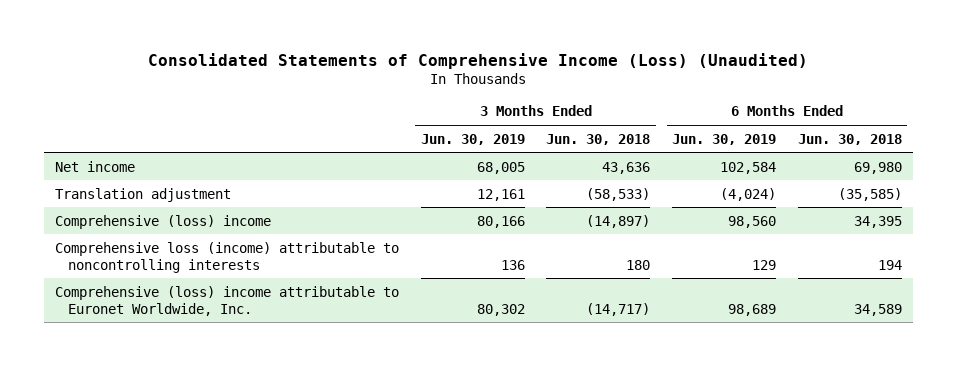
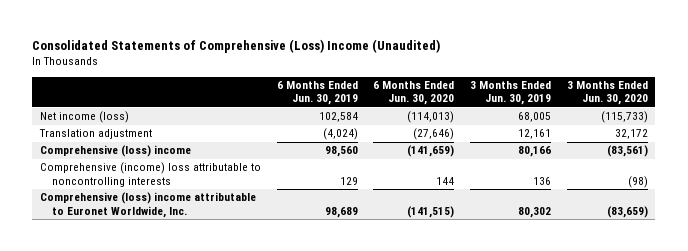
[148,52,809,69] Consolidated Statements of Comprehensive Income (Loss) (Unaudited) -> [32,38,441,53] Consolidated Statements of Comprehensive (Loss) Income (Unaudited)
[546,133,651,145] Jun. 30, 2018 -> none
[797,133,902,145] Jun. 30, 2018 -> none
none -> [373,80,455,106] 6 Months Ended Jun. 30, 2020
none -> [566,80,648,106] 3 Months Ended Jun. 30, 2020
[55,160,136,172] Net income -> [40,111,130,124] Net income (loss)
[55,241,400,273] Comprehensive loss (income) attributable to noncontrolling interests -> [40,162,262,187] Comprehensive (income) loss attributable to noncontrolling interests

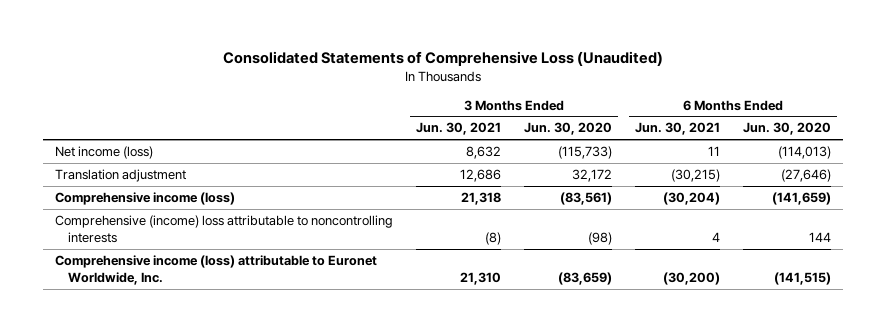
[32,38,441,53] Consolidated Statements of Comprehensive (Loss) Income (Unaudited) -> [222,51,663,67] Consolidated Statements of Comprehensive Loss (Unaudited)
[276,80,358,106] 6 Months Ended Jun. 30, 2019 -> none
[470,80,552,106] 3 Months Ended Jun. 30, 2019 -> none
none -> [415,122,501,136] Jun. 30, 2021
none -> [635,122,721,136] Jun. 30, 2021
[40,145,192,158] Comprehensive (loss) income -> [54,191,235,205] Comprehensive income (loss)
[40,192,257,218] Comprehensive (loss) income attributable to Euronet Worldwide, Inc. -> [54,254,377,285] Comprehensive income (loss) attributable to Euronet Worldwide, Inc.

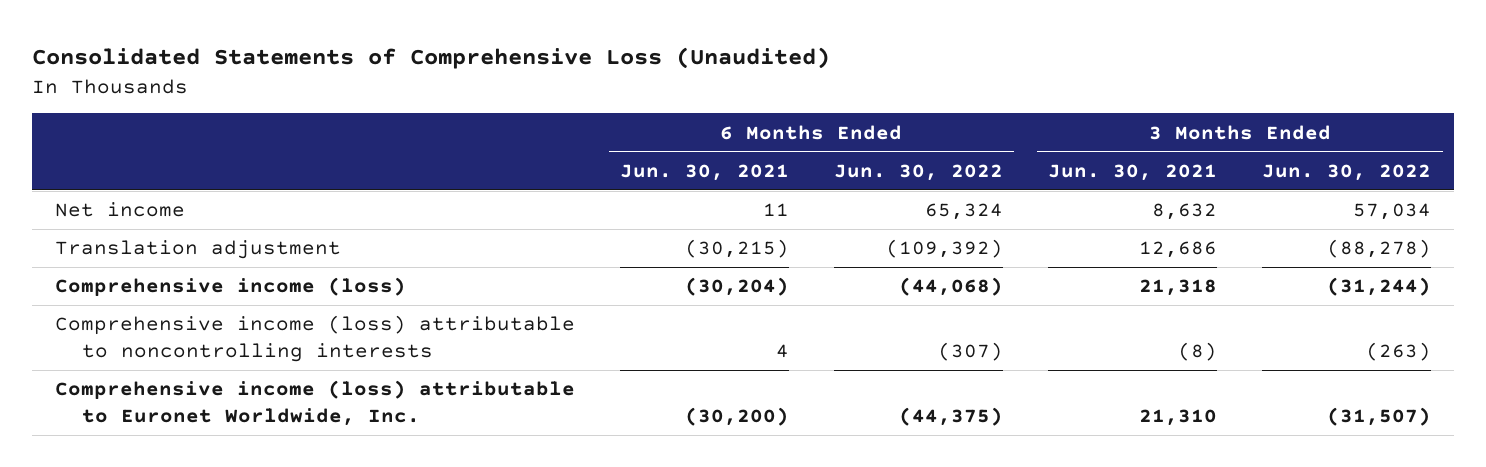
[523,122,612,136] Jun. 30, 2020 -> none
[743,122,832,136] Jun. 30, 2020 -> none
none -> [833,163,1003,181] Jun. 30, 2022
none -> [1262,163,1432,181] Jun. 30, 2022
[54,145,153,159] Net income (loss) -> [54,202,185,218] Net income
[54,214,393,243] Comprehensive (income) loss attributable to noncontrolling interests -> [54,315,575,363] Comprehensive income (loss) attributable to noncontrolling interests

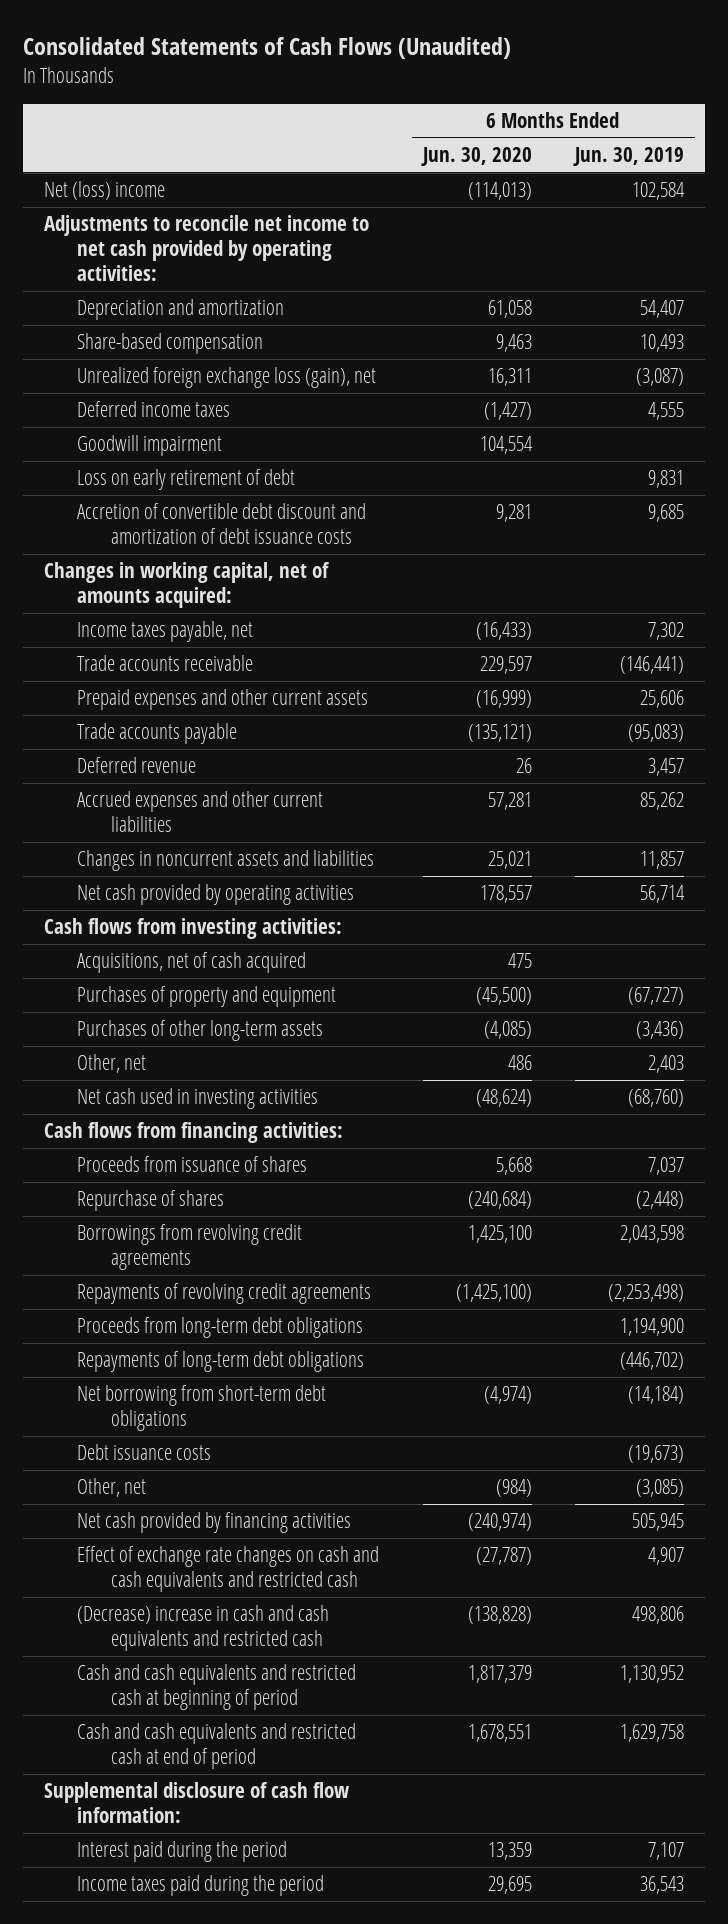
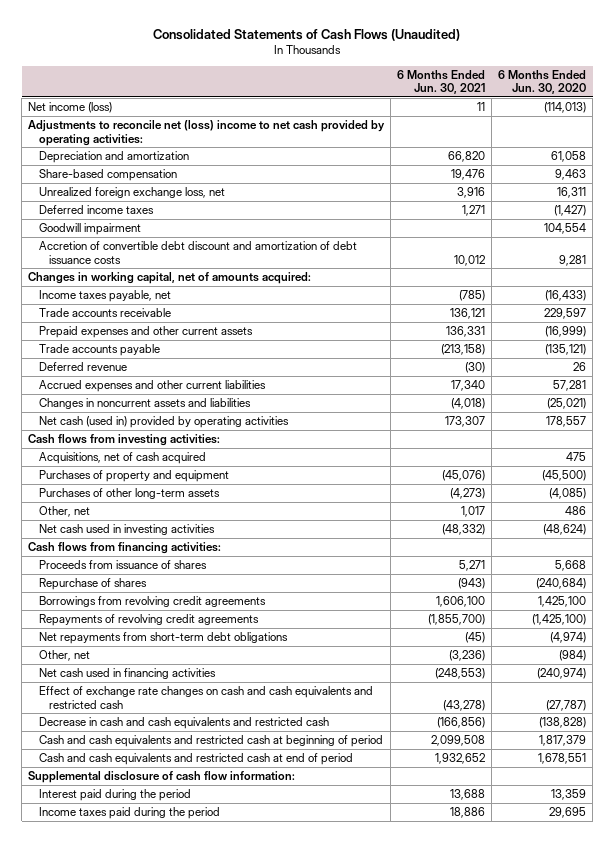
[572,147,684,167] Jun. 30, 2019 -> none
none -> [397,69,486,95] 6 Months Ended Jun. 30, 2021
[44,181,166,201] Net (loss) income -> [28,101,113,113] Net income (loss)
[44,215,370,282] Adjustments to reconcile net income to net cash provided by operating activities: -> [28,119,386,146] Adjustments to reconcile net (loss) income to net cash provided by operating activities:
[77,367,377,389] Unrealized foreign exchange loss (gain), net -> [38,186,225,198] Unrealized foreign exchange loss, net
[77,469,296,491] Loss on early retirement of debt -> none
[487,851,532,870] 25,021 -> [547,397,587,409] (25,021)
[77,884,355,906] Net cash provided by operating activities -> [38,415,289,428] Net cash (used in) provided by operating activities
[77,1317,364,1339] Proceeds from long-term debt obligations -> none
[77,1351,365,1373] Repayments of long-term debt obligations -> none
[77,1444,212,1461] Debt issuance costs -> none
[77,1385,327,1432] Net borrowing from short-term debt obligations -> [38,631,288,644] Net repayments from short-term debt obligations
[77,1512,352,1534] Net cash provided by financing activities -> [38,667,216,679] Net cash used in financing activities
[77,1605,330,1652] (Decrease) increase in cash and cash equivalents and restricted cash -> [38,716,329,729] Decrease in cash and cash equivalents and restricted cash

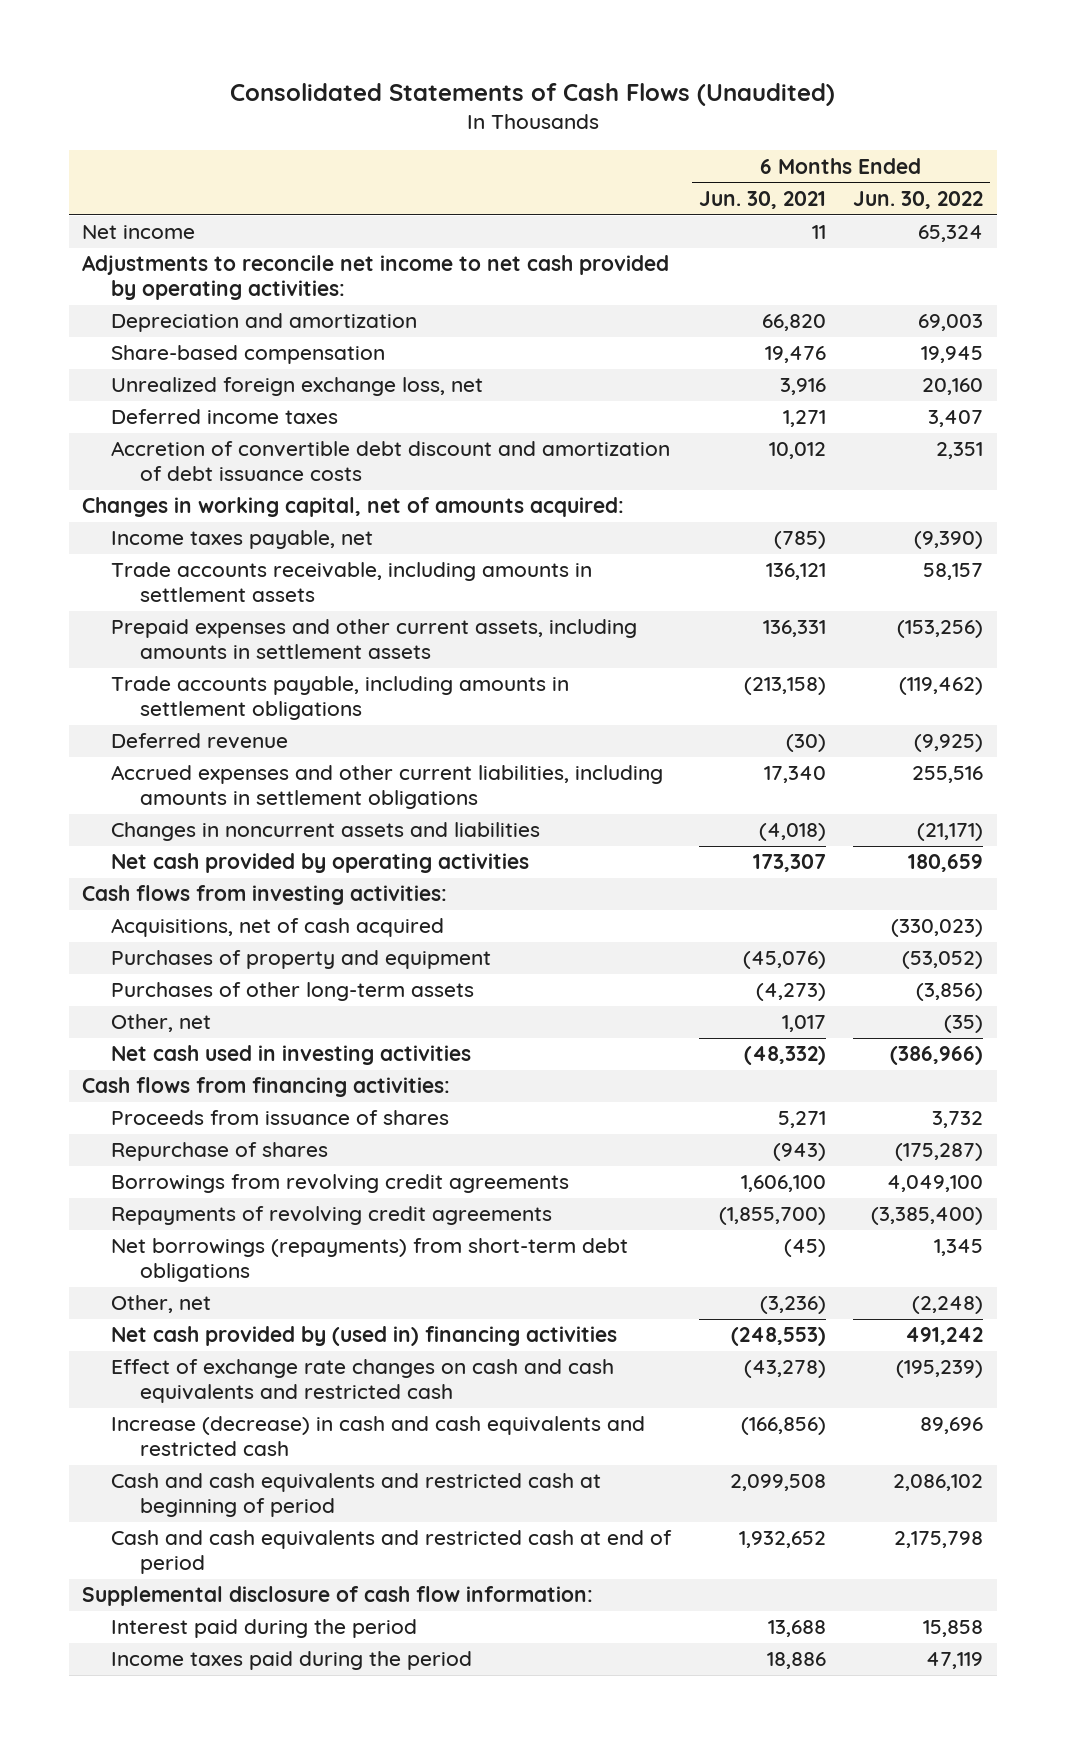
[498,69,587,95] 6 Months Ended Jun. 30, 2020 -> none
none -> [853,190,984,209] Jun. 30, 2022
[28,101,113,113] Net income (loss) -> [82,225,196,240] Net income
[28,119,386,146] Adjustments to reconcile net (loss) income to net cash provided by operating activities: -> [82,255,670,300] Adjustments to reconcile net income to net cash provided by operating activities:
[38,222,141,235] Goodwill impairment -> none
[38,307,171,317] Trade accounts receivable -> [111,562,593,602] Trade accounts receivable, including amounts in settlement assets
[38,325,253,338] Prepaid expenses and other current assets -> [111,619,638,659] Prepaid expenses and other current assets, including amounts in settlement assets
[38,343,160,356] Trade accounts payable -> [111,676,570,720] Trade accounts payable, including amounts in settlement obligations
[38,379,266,392] Accrued expenses and other current liabilities -> [111,765,664,809] Accrued expenses and other current liabilities, including amounts in settlement obligations
[38,415,289,428] Net cash (used in) provided by operating activities -> [111,853,530,874] Net cash provided by operating activities
[38,631,288,644] Net repayments from short-term debt obligations -> [111,1238,629,1282] Net borrowings (repayments) from short-term debt obligations
[38,667,216,679] Net cash used in financing activities -> [111,1326,618,1347] Net cash provided by (used in) financing activities
[38,716,329,729] Decrease in cash and cash equivalents and restricted cash -> [111,1416,646,1456] Increase (decrease) in cash and cash equivalents and restricted cash

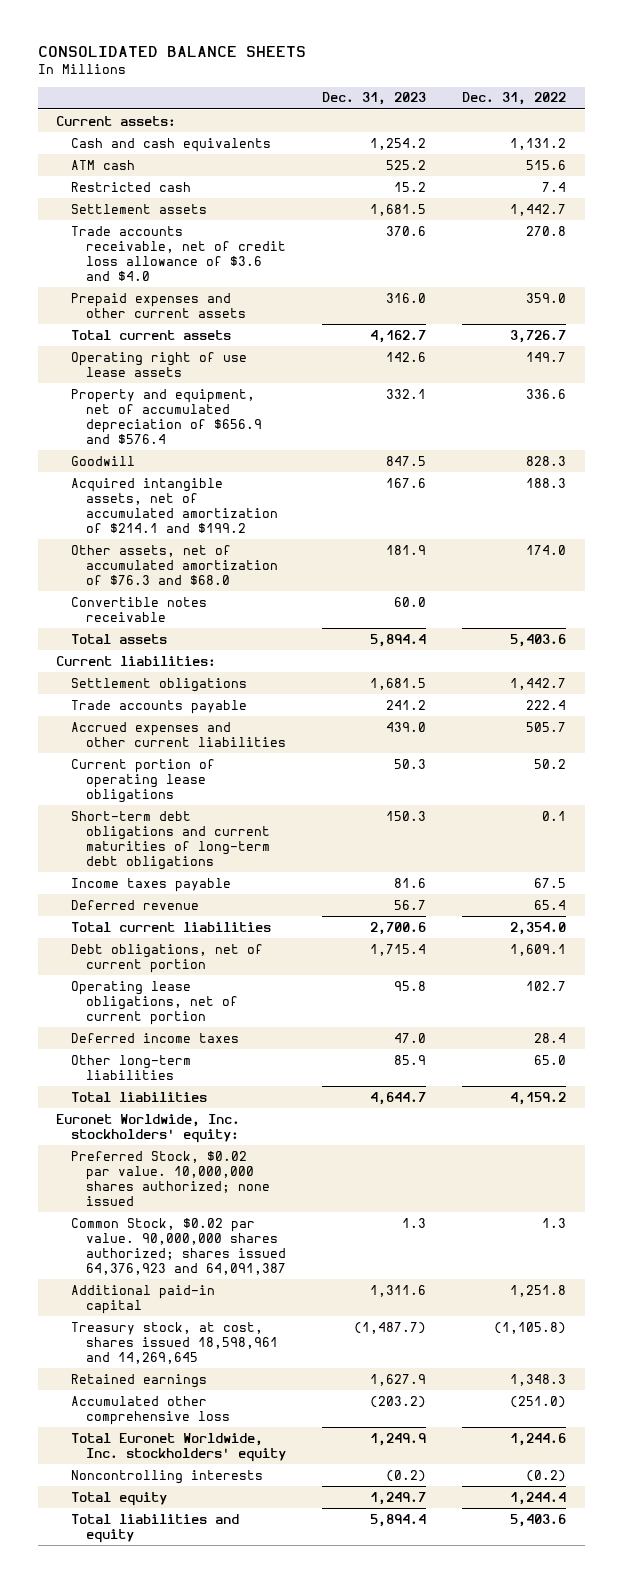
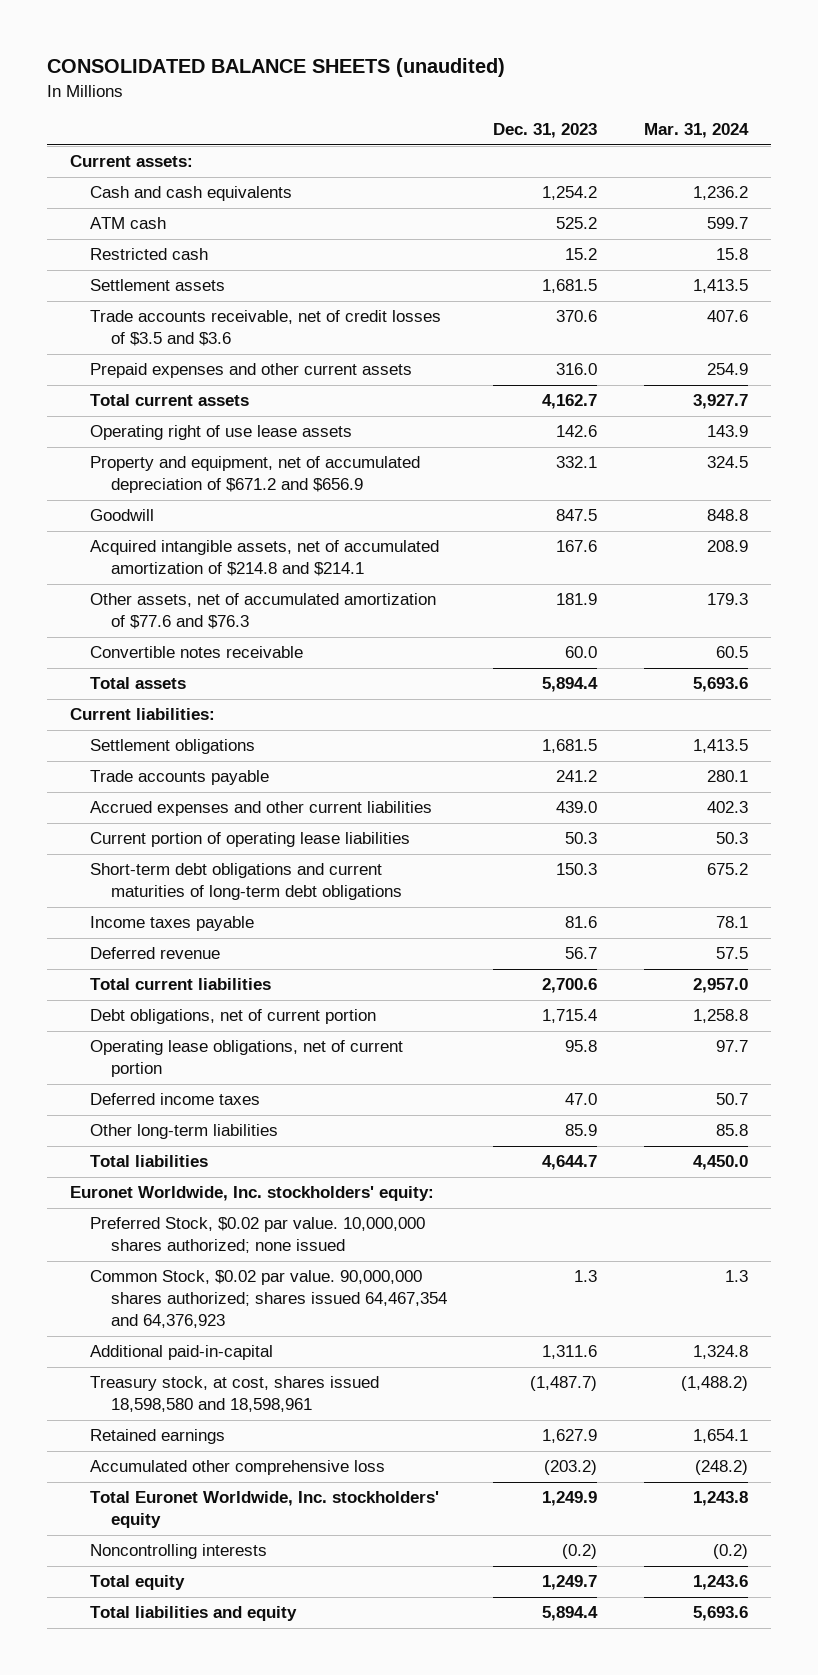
[38,46,307,58] CONSOLIDATED BALANCE SHEETS -> [46,58,505,78] CONSOLIDATED BALANCE SHEETS (unaudited)
[462,92,567,106] Dec. 31, 2022 -> none
none -> [644,123,750,139] Mar. 31, 2024
[71,225,286,281] Trade accounts receivable, net of credit loss allowance of $3.6 and $4.0 -> [90,310,442,347] Trade accounts receivable, net of credit losses of $3.5 and $3.6
[71,388,262,444] Property and equipment, net of accumulated depreciation of $656.9 and $576.4 -> [90,456,421,494] Property and equipment, net of accumulated depreciation of $671.2 and $656.9
[71,477,278,533] Acquired intangible assets, net of accumulated amortization of $214.1 and $199.2 -> [90,540,440,577] Acquired intangible assets, net of accumulated amortization of $214.8 and $214.1
[71,544,278,585] Other assets, net of accumulated amortization of $76.3 and $68.0 -> [90,593,437,630] Other assets, net of accumulated amortization of $77.6 and $76.3
[71,758,216,803] Current portion of operating lease obligations -> [90,832,411,848] Current portion of operating lease liabilities
[71,1217,286,1275] Common Stock, $0.02 par value. 90,000,000 shares authorized; shares issued 64,376,923 and 64,091,387 -> [90,1270,447,1329] Common Stock, $0.02 par value. 90,000,000 shares authorized; shares issued 64,467,354 and 64,376,923
[71,1284,216,1314] Additional paid-in capital -> [90,1345,274,1361] Additional paid-in-capital
[71,1321,278,1364] Treasury stock, at cost, shares issued 18,598,961 and 14,269,645 -> [90,1376,380,1413] Treasury stock, at cost, shares issued 18,598,580 and 18,598,961

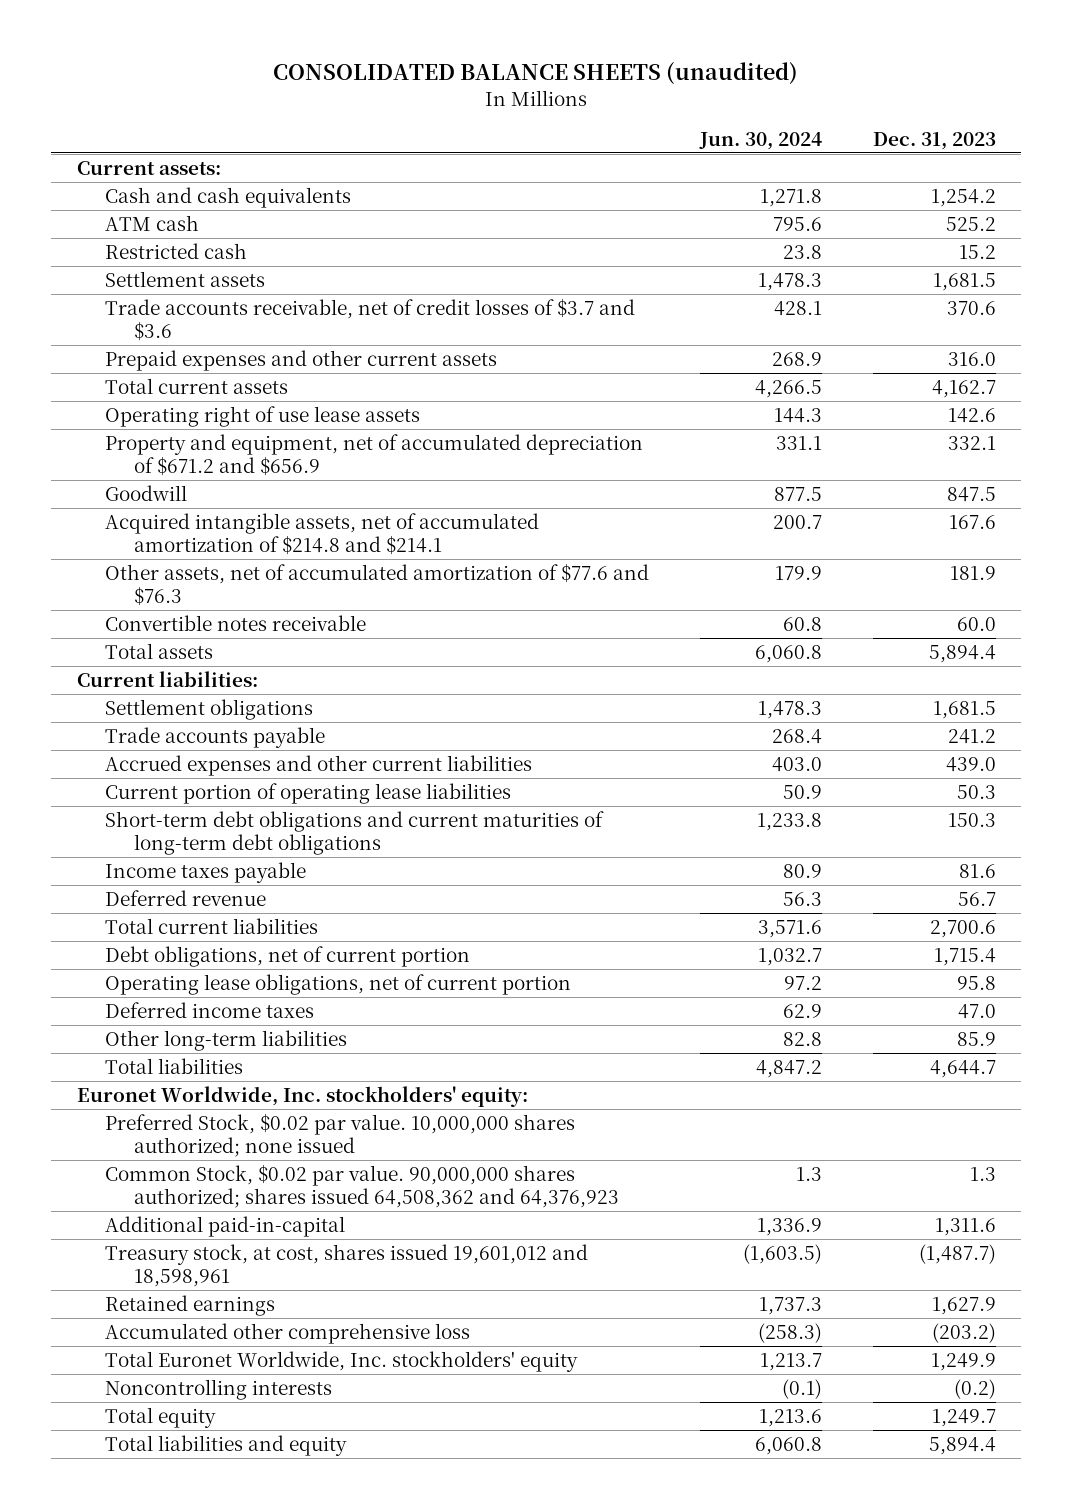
[644,123,750,139] Mar. 31, 2024 -> none
none -> [699,131,823,150] Jun. 30, 2024
[90,310,442,347] Trade accounts receivable, net of credit losses of $3.5 and $3.6 -> [105,298,636,341] Trade accounts receivable, net of credit losses of $3.7 and $3.6
[90,1270,447,1329] Common Stock, $0.02 par value. 90,000,000 shares authorized; shares issued 64,467,354 and 64,376,923 -> [105,1164,619,1208] Common Stock, $0.02 par value. 90,000,000 shares authorized; shares issued 64,508,362 and 64,376,923
[90,1376,380,1413] Treasury stock, at cost, shares issued 18,598,580 and 18,598,961 -> [105,1243,589,1287] Treasury stock, at cost, shares issued 19,601,012 and 18,598,961

